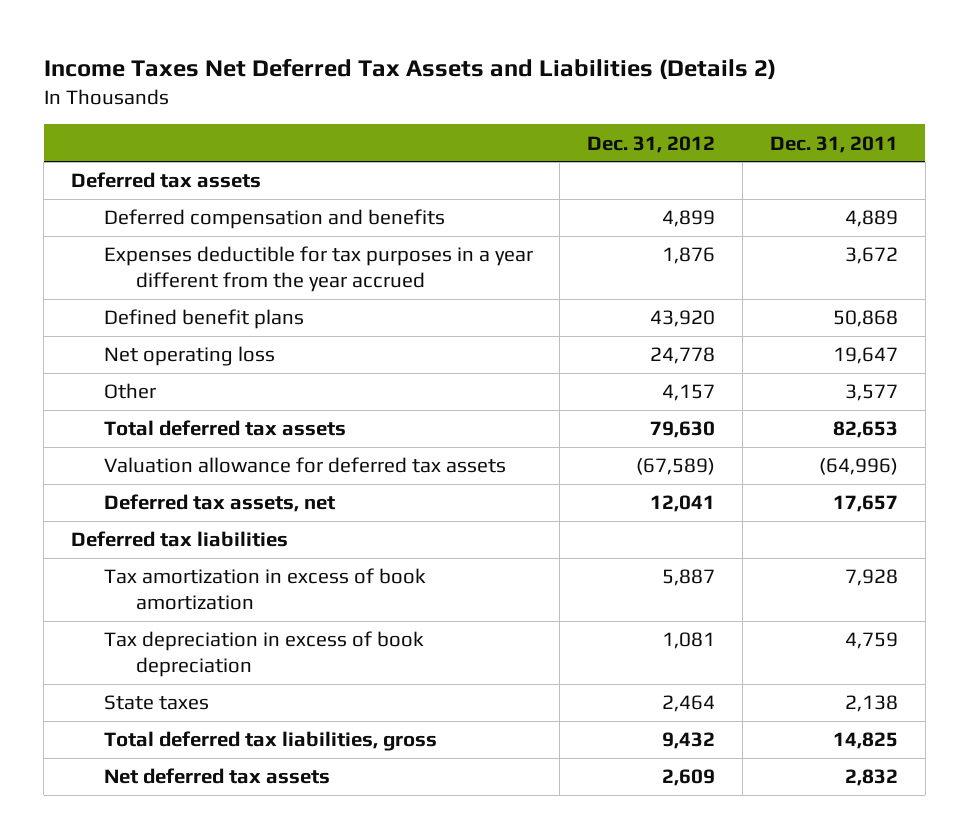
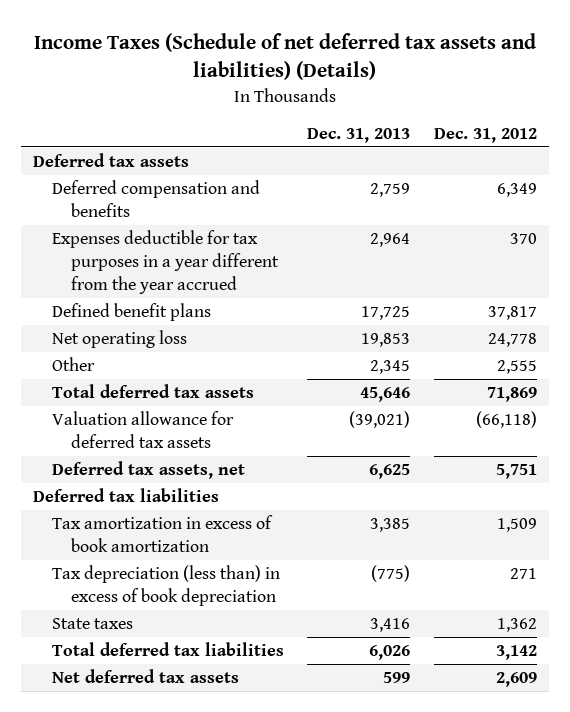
[43,57,776,80] Income Taxes Net Deferred Tax Assets and Liabilities (Details 2) -> [33,33,536,81] Income Taxes (Schedule of net deferred tax assets and liabilities) (Details)
[769,135,898,153] Dec. 31, 2011 -> none
none -> [307,127,411,143] Dec. 31, 2013
[662,210,716,228] 4,899 -> [496,183,537,198] 6,349
[662,247,716,265] 1,876 -> [509,233,537,245] 370
[650,310,716,328] 43,920 -> [487,306,537,321] 37,817
[662,384,716,402] 4,157 -> [496,360,537,375] 2,555
[650,421,716,439] 79,630 -> [486,387,537,403] 71,869
[636,458,716,476] (67,589) -> [475,411,537,429] (66,118)
[650,495,716,513] 12,041 -> [495,464,537,480] 5,751
[662,569,716,587] 5,887 -> [496,518,537,533] 1,509
[103,631,424,678] Tax depreciation in excess of book depreciation -> [51,565,280,606] Tax depreciation (less than) in excess of book depreciation
[662,632,716,650] 1,081 -> [509,568,537,580] 271
[662,695,716,713] 2,464 -> [496,618,537,633] 1,362
[103,731,437,752] Total deferred tax liabilities, gross -> [51,642,284,657] Total deferred tax liabilities
[662,732,716,750] 9,432 -> [495,645,537,661] 3,142

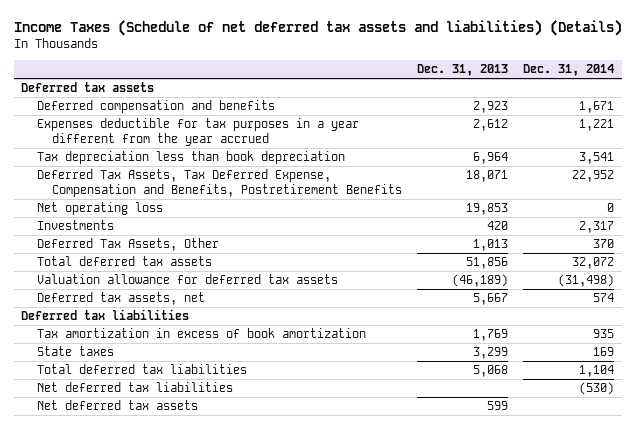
[433,127,537,143] Dec. 31, 2012 -> none
none -> [523,64,615,77] Dec. 31, 2014
[51,303,211,322] Defined benefit plans -> none
[370,183,411,198] 2,759 -> [472,101,508,114] 2,923
[370,233,411,248] 2,964 -> [472,119,508,132] 2,612
none -> [36,151,345,165] Tax depreciation less than book depreciation
none -> [36,169,402,198] Deferred Tax Assets, Tax Deferred Expense, Compensation and Benefits, Postretirement Benefits
none -> [36,220,114,231] Investments
[51,357,95,372] Other -> [36,238,219,252] Deferred Tax Assets, Other
[370,360,411,375] 2,345 -> [472,239,508,252] 1,013
[360,387,411,403] 45,646 -> [465,257,508,270] 51,856
[349,411,411,429] (39,021) -> [451,274,508,288] (46,189)
[369,464,411,480] 6,625 -> [472,293,508,306] 5,667
[51,565,280,606] Tax depreciation (less than) in excess of book depreciation -> none
[370,518,411,533] 3,385 -> [472,329,508,342] 1,769
[370,618,411,633] 3,416 -> [472,347,508,360] 3,299
[369,645,411,661] 6,026 -> [472,365,508,378] 5,068
none -> [36,382,233,393] Net deferred tax liabilities

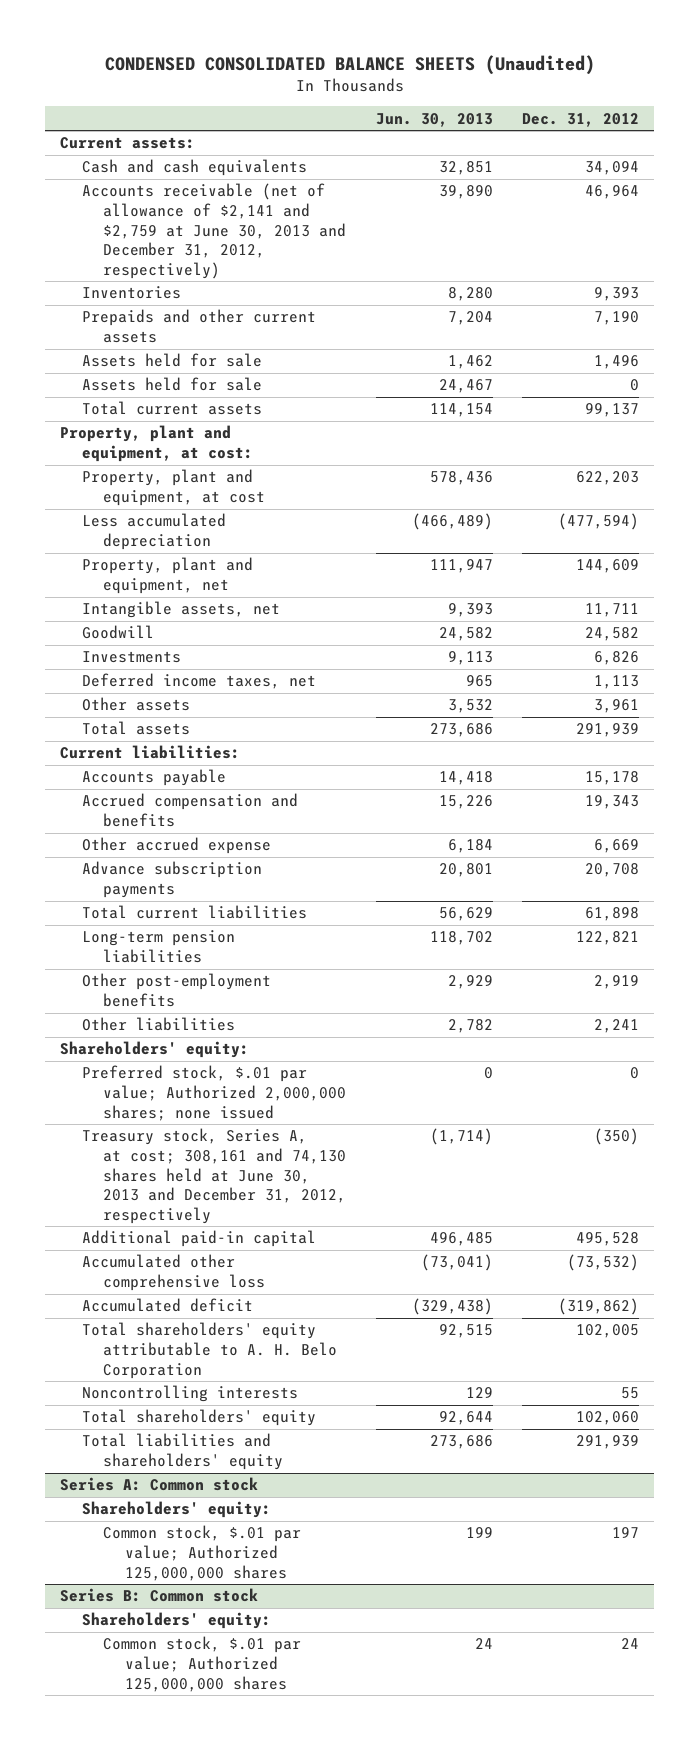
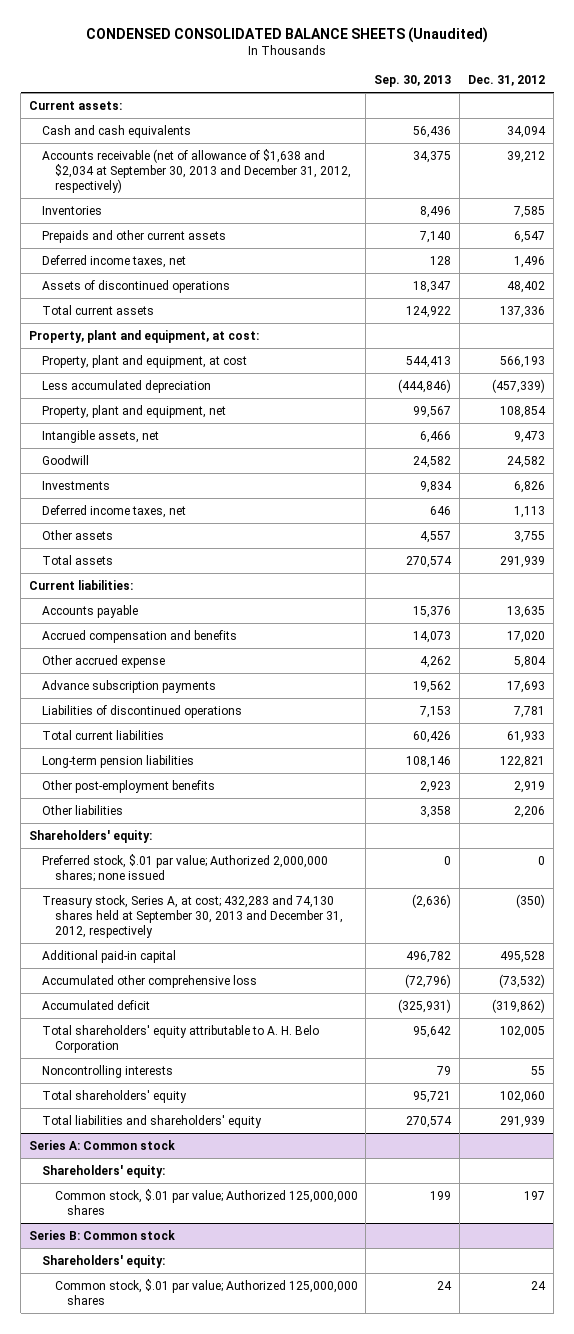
[375,112,493,127] Jun. 30, 2013 -> none
none -> [374,74,452,87] Sep. 30, 2013
[81,377,262,392] Assets held for sale -> none
[81,183,347,279] Accounts receivable (net of allowance of $2,141 and $2,759 at June 30, 2013 and December 31, 2012, respectively) -> [41,148,351,194] Accounts receivable (net of allowance of $1,638 and $2,034 at September 30, 2013 and December 31, 2012, respectively)
[584,185,639,200] 46,964 -> [507,150,546,163] 39,212
[593,287,639,302] 9,393 -> [514,205,546,218] 7,585
[593,311,639,326] 7,190 -> [514,230,546,243] 6,547
[81,353,262,368] Assets held for sale -> [41,254,186,268] Deferred income taxes, net
none -> [41,279,230,293] Assets of discontinued operations
[584,403,639,418] 99,137 -> [500,305,546,318] 137,336
[575,471,639,486] 622,203 -> [500,355,546,368] 566,193
[557,513,639,531] (477,594) -> [492,378,546,393] (457,339)
[575,559,639,574] 144,609 -> [500,405,547,418] 108,854
[584,603,639,618] 11,711 -> [514,430,546,443] 9,473
[593,699,639,714] 3,961 -> [514,530,546,543] 3,755
[584,771,639,786] 15,178 -> [507,605,546,618] 13,635
[584,795,639,810] 19,343 -> [507,630,546,643] 17,020
[593,839,639,854] 6,669 -> [514,655,547,668] 5,804
[584,863,639,878] 20,708 -> [507,680,546,693] 17,693
none -> [41,704,242,718] Liabilities of discontinued operations
[584,907,639,922] 61,898 -> [507,730,546,743] 61,933
[593,1019,639,1034] 2,241 -> [514,805,546,818] 2,206
[81,1128,347,1224] Treasury stock, Series A, at cost; 308,161 and 74,130 shares held at June 30, 2013 and December 31, 2012, respectively -> [41,894,343,939] Treasury stock, Series A, at cost; 432,283 and 74,130 shares held at September 30, 2013 and December 31, 2012, respectively

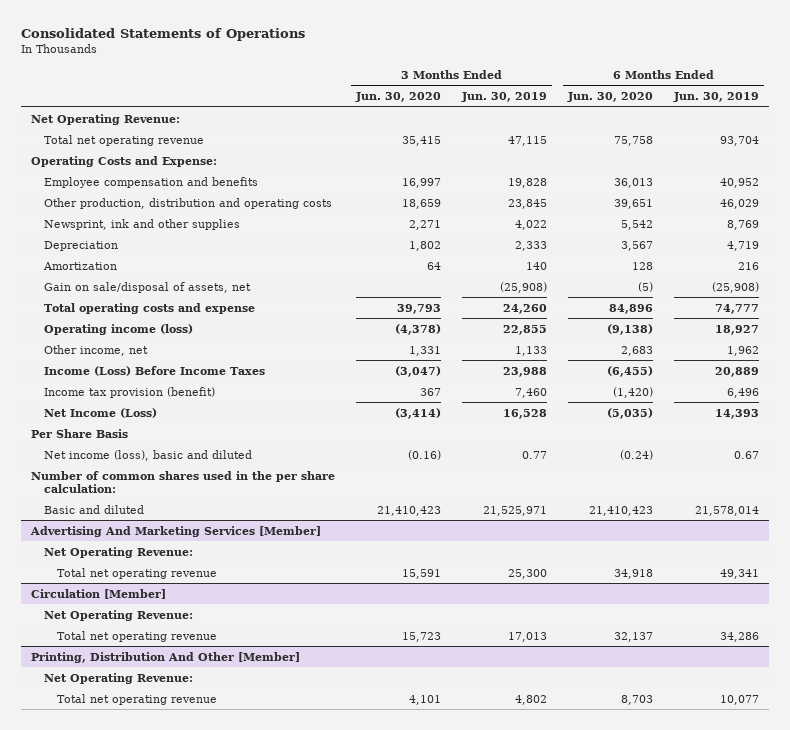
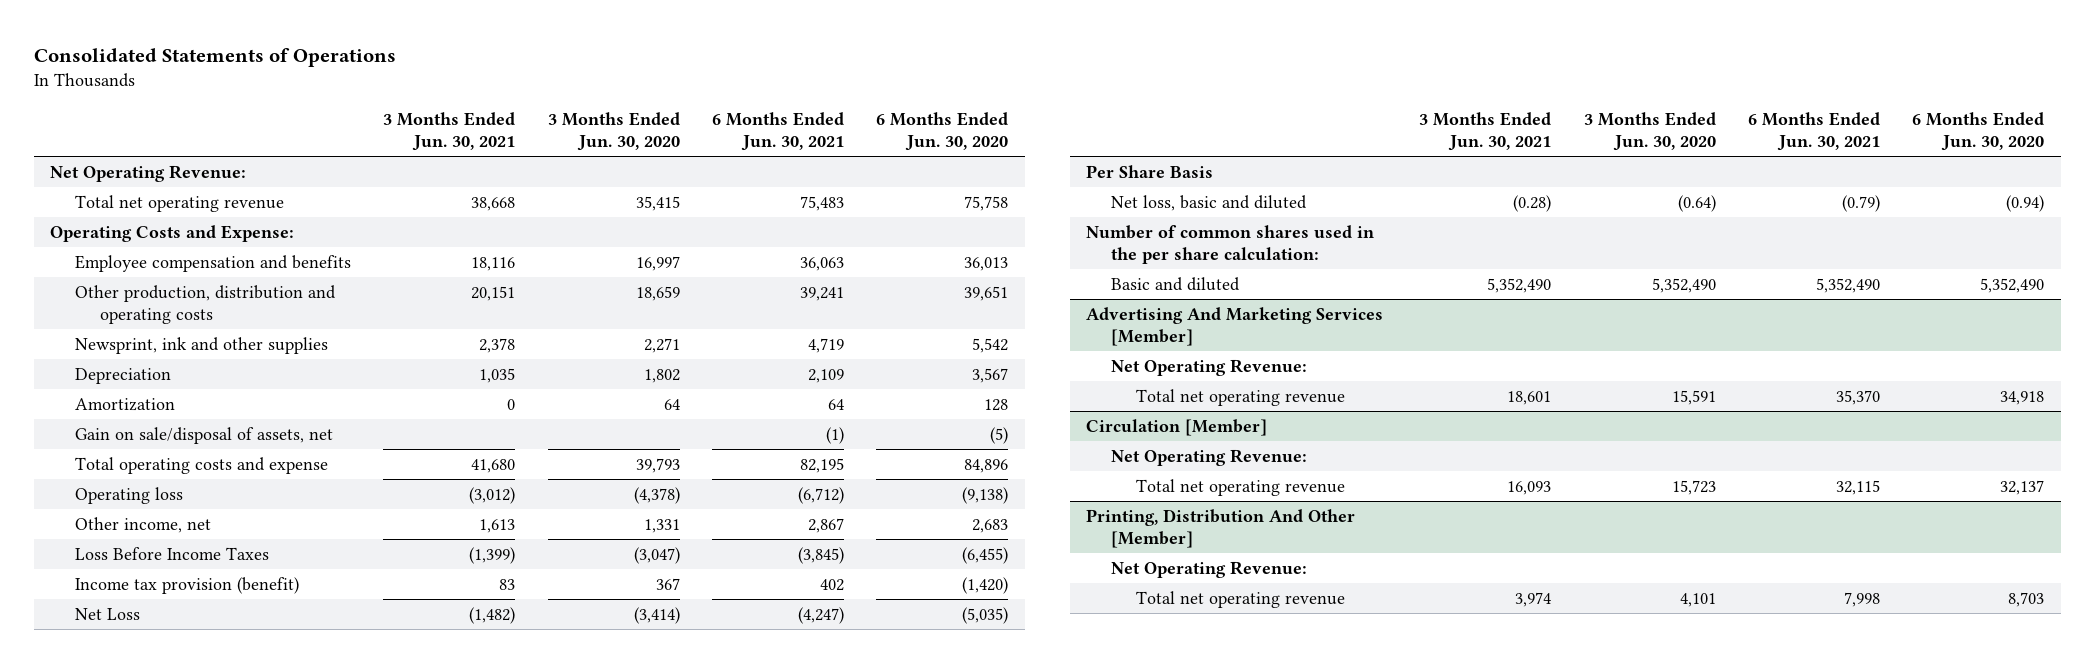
[461,91,548,102] Jun. 30, 2019 -> none
[672,91,759,102] Jun. 30, 2019 -> none
none -> [383,112,516,152] 3 Months Ended Jun. 30, 2021
none -> [712,112,845,152] 6 Months Ended Jun. 30, 2021
[44,323,194,335] Operating income (loss) -> [75,486,184,504] Operating loss
[44,365,266,376] Income (Loss) Before Income Taxes -> [75,546,270,560] Loss Before Income Taxes
[44,407,158,418] Net Income (Loss) -> [75,607,141,620] Net Loss
[44,449,253,461] Net income (loss), basic and diluted -> [1111,194,1308,211] Net loss, basic and diluted
[408,449,442,460] (0.16) -> [1677,194,1716,212] (0.64)
[620,449,654,460] (0.24) -> [2006,194,2045,212] (0.94)
[377,505,442,516] 21,410,423 -> [1651,277,1716,293] 5,352,490
[589,505,654,516] 21,410,423 -> [1980,277,2045,293] 5,352,490

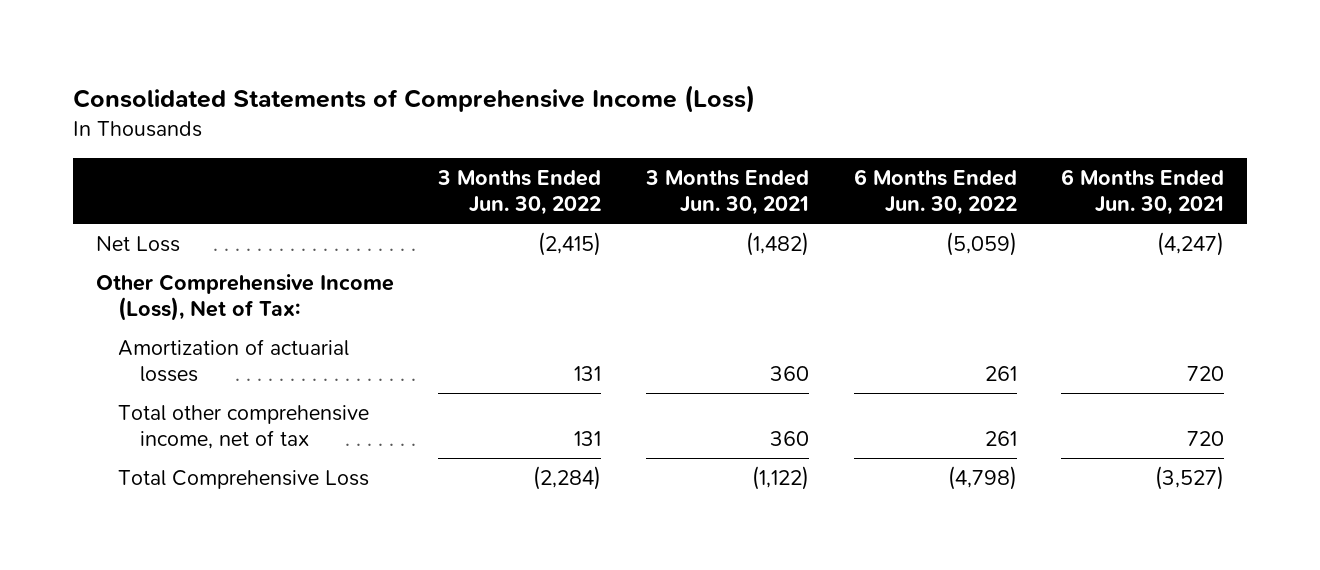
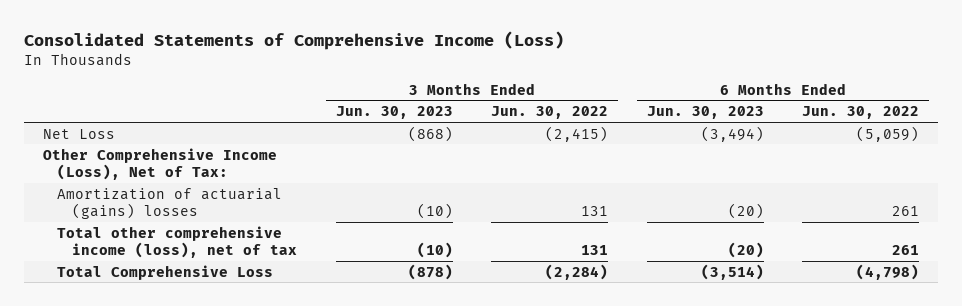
[645,169,810,216] 3 Months Ended Jun. 30, 2021 -> none
[1061,168,1225,216] 6 Months Ended Jun. 30, 2021 -> none
none -> [335,106,453,120] Jun. 30, 2023
none -> [646,106,764,120] Jun. 30, 2023
[117,338,349,383] Amortization of actuarial losses -> [57,187,283,220] Amortization of actuarial (gains) losses
[117,404,369,450] Total other comprehensive income, net of tax -> [57,225,298,259] Total other comprehensive income (loss), net of tax

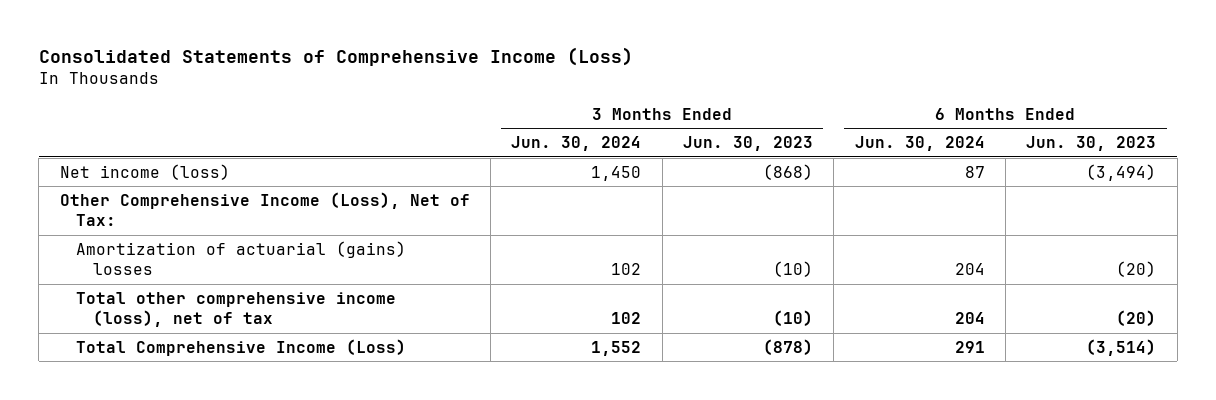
[491,106,609,120] Jun. 30, 2022 -> none
[802,106,920,120] Jun. 30, 2022 -> none
none -> [511,136,642,152] Jun. 30, 2024
none -> [854,136,985,152] Jun. 30, 2024
[42,128,115,139] Net Loss -> [59,163,230,180] Net income (loss)
[57,264,274,280] Total Comprehensive Loss -> [76,338,407,356] Total Comprehensive Income (Loss)

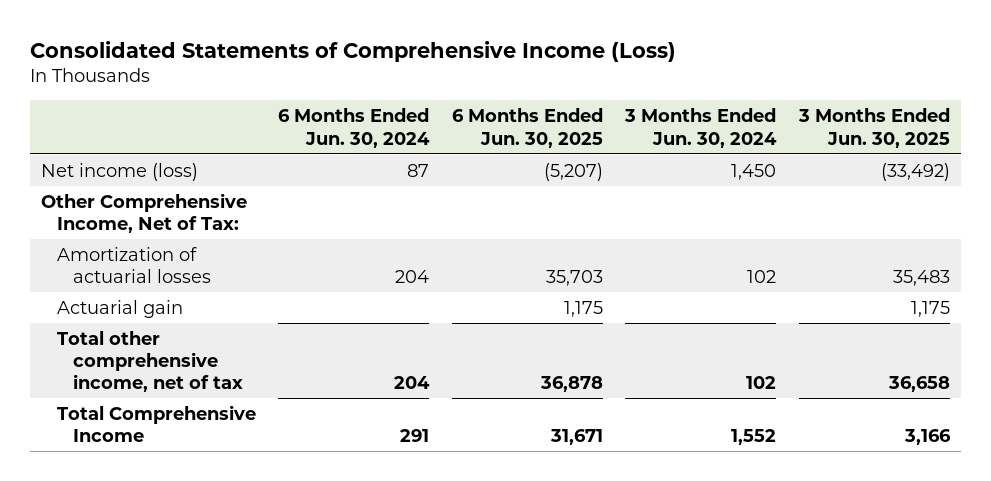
[682,136,813,152] Jun. 30, 2023 -> none
[1026,136,1157,152] Jun. 30, 2023 -> none
none -> [451,108,603,148] 6 Months Ended Jun. 30, 2025
none -> [797,108,950,148] 3 Months Ended Jun. 30, 2025
[59,191,470,227] Other Comprehensive Income (Loss), Net of Tax: -> [40,192,247,234] Other Comprehensive Income, Net of Tax:
[76,240,407,276] Amortization of actuarial (gains) losses -> [56,246,212,284] Amortization of actuarial losses
none -> [56,299,183,318] Actuarial gain
[76,291,397,328] Total other comprehensive income (loss), net of tax -> [56,330,244,393] Total other comprehensive income, net of tax
[76,338,407,356] Total Comprehensive Income (Loss) -> [56,404,256,443] Total Comprehensive Income

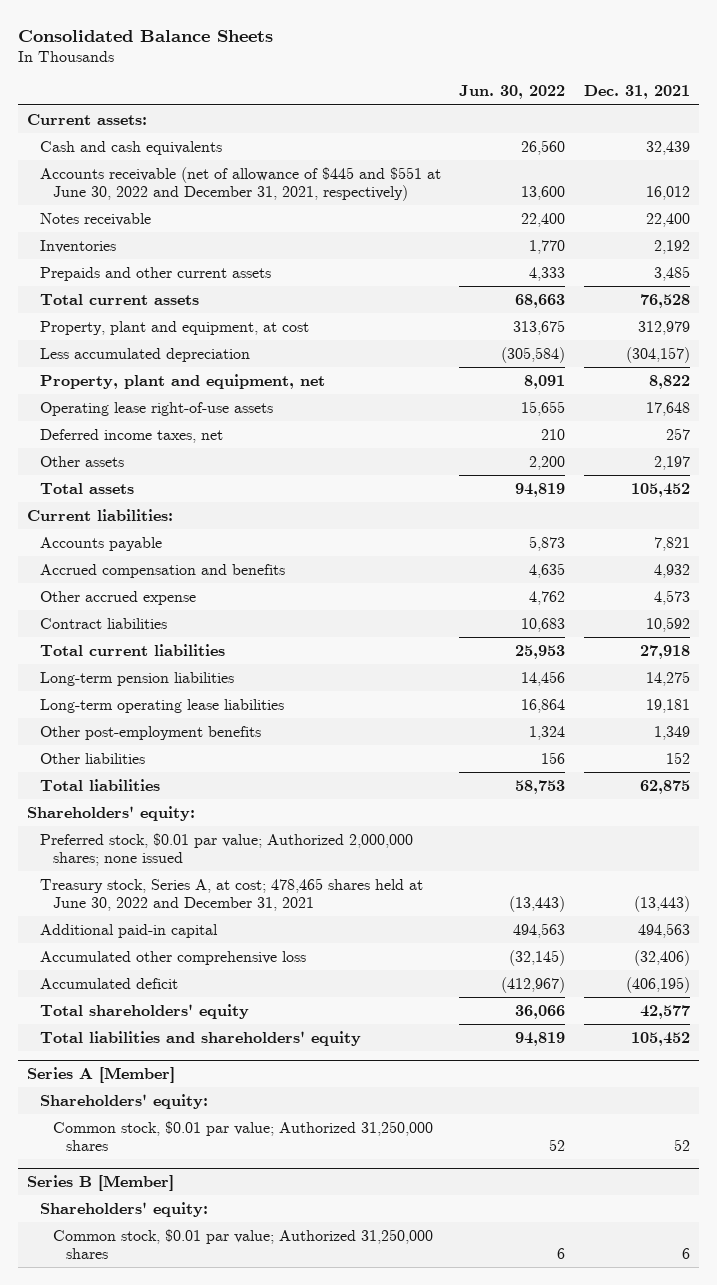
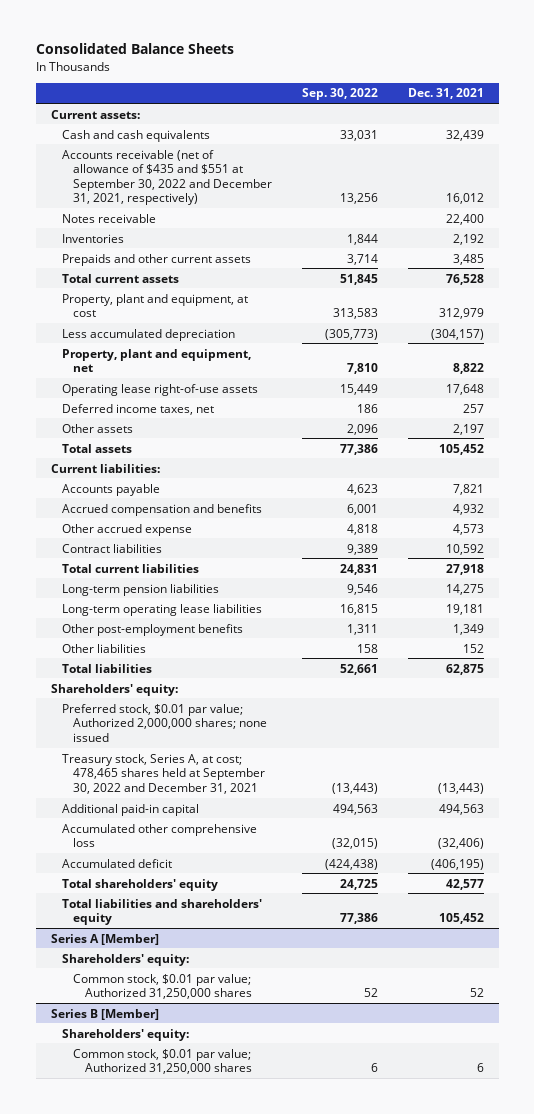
[459,85,566,100] Jun. 30, 2022 -> none
none -> [302,88,379,101] Sep. 30, 2022
[39,166,441,201] Accounts receivable (net of allowance of $445 and $551 at June 30, 2022 and December 31, 2021, respectively) -> [61,149,273,206] Accounts receivable (net of allowance of $435 and $551 at September 30, 2022 and December 31, 2021, respectively)
[39,877,423,911] Treasury stock, Series A, at cost; 478,465 shares held at June 30, 2022 and December 31, 2021 -> [61,753,266,794] Treasury stock, Series A, at cost; 478,465 shares held at September 30, 2022 and December 31, 2021

